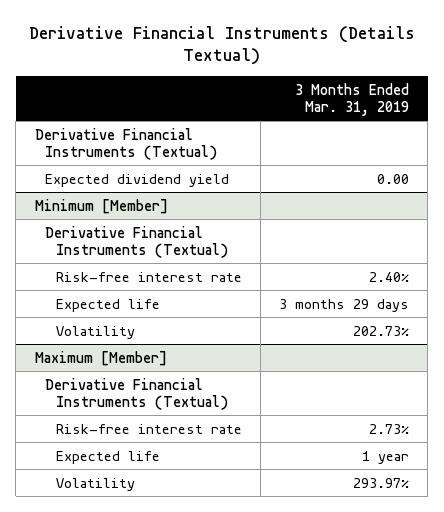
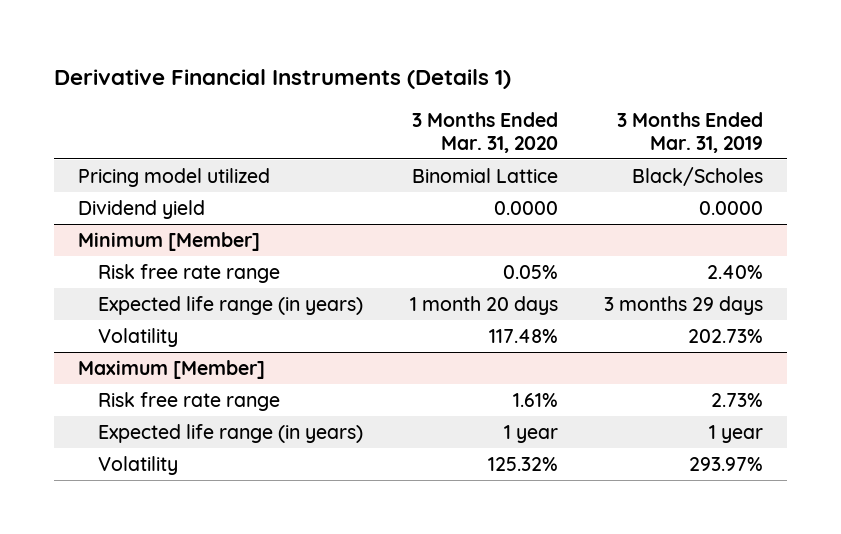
[28,25,415,66] Derivative Financial Instruments (Details Textual) -> [54,68,512,89] Derivative Financial Instruments (Details 1)
none -> [411,111,558,153] 3 Months Ended Mar. 31, 2020
[34,127,218,160] Derivative Financial Instruments (Textual) -> none
none -> [77,167,270,187] Pricing model utilized
[45,173,230,187] Expected dividend yield -> [77,199,205,219] Dividend yield
[377,173,410,184] 0.00 -> [699,200,764,215] 0.0000
[45,225,228,258] Derivative Financial Instruments (Textual) -> none
[55,271,242,282] Risk-free interest rate -> [97,263,280,283] Risk free rate range
[55,298,160,312] Expected life -> [97,295,363,315] Expected life range (in years)
[45,377,228,410] Derivative Financial Instruments (Textual) -> none
[55,423,242,434] Risk-free interest rate -> [97,391,280,411] Risk free rate range
[55,450,160,464] Expected life -> [97,423,363,443] Expected life range (in years)

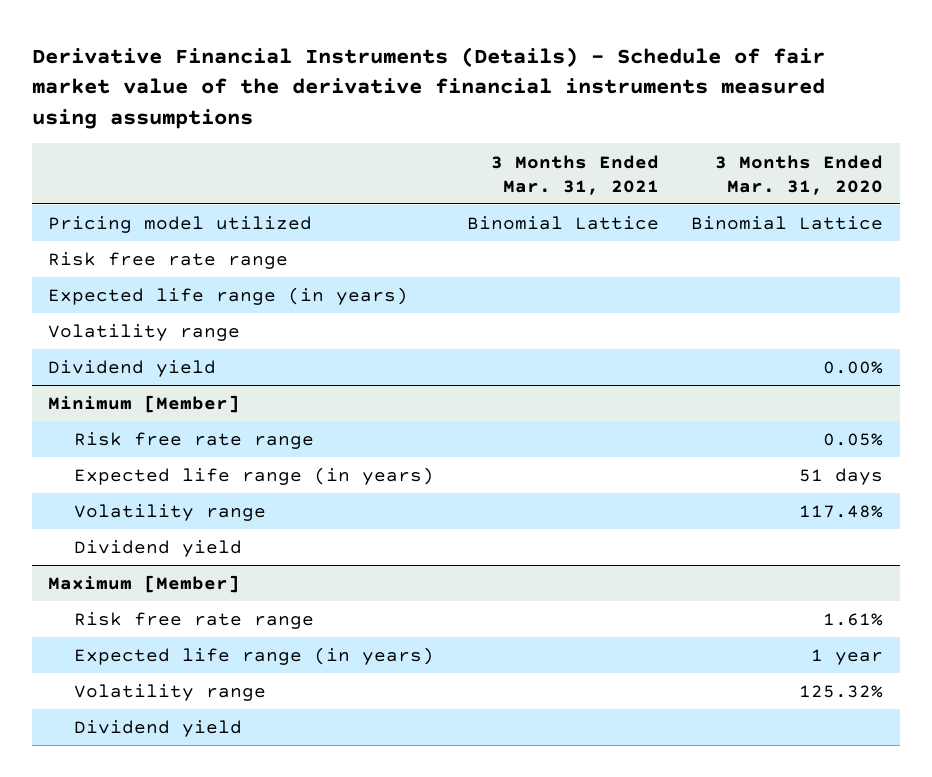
[54,68,512,89] Derivative Financial Instruments (Details 1) -> [32,46,826,129] Derivative Financial Instruments (Details) - Schedule of fair market value of the derivative financial instruments measured using assumptions
[617,111,764,153] 3 Months Ended Mar. 31, 2019 -> none
none -> [490,154,659,195] 3 Months Ended Mar. 31, 2021
none -> [48,252,289,270] Risk free rate range
none -> [48,287,409,306] Expected life range (in years)
none -> [48,324,241,342] Volatility range
[493,200,558,215] 0.0000 -> [823,361,884,375] 0.00%
[409,295,558,315] 1 month 20 days -> [799,468,884,486] 51 days
[97,327,178,347] Volatility -> [74,504,267,522] Volatility range
none -> [74,540,243,558] Dividend yield
[97,455,178,475] Volatility -> [74,684,267,702] Volatility range
none -> [74,720,243,738] Dividend yield

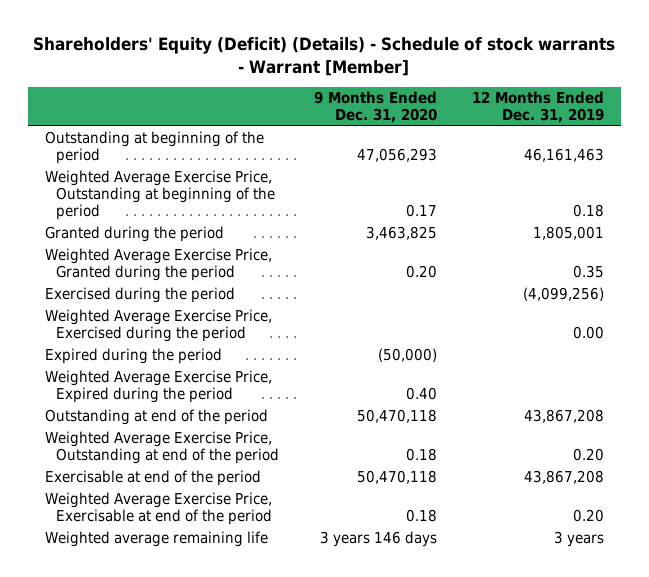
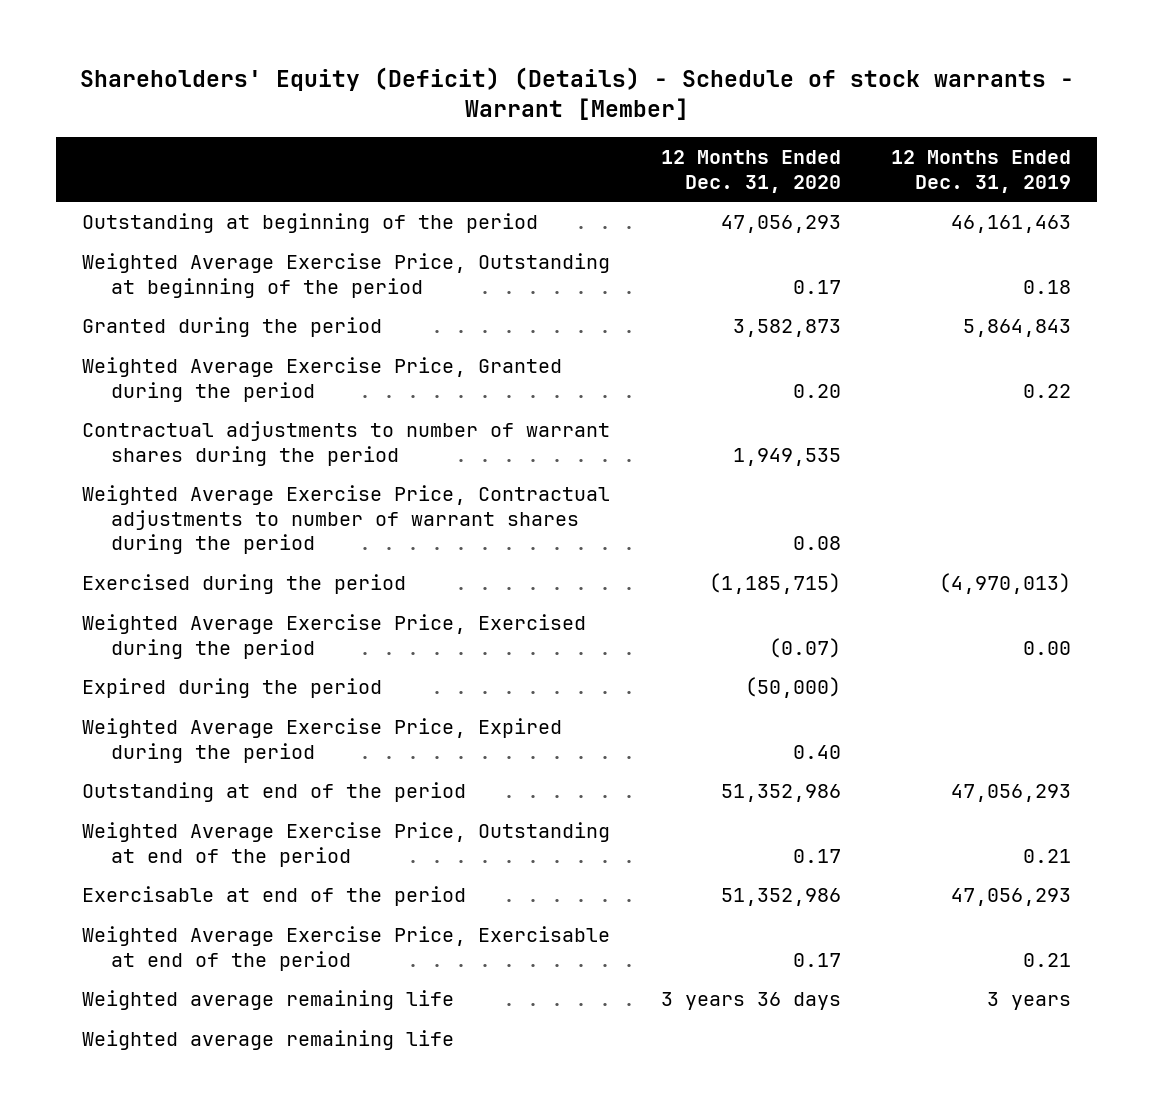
[313,90,437,123] 9 Months Ended Dec. 31, 2020 -> none
none -> [660,150,841,193] 12 Months Ended Dec. 31, 2020
[532,226,604,241] 1,805,001 -> [963,318,1072,337] 5,864,843
[572,265,604,279] 0.35 -> [1023,383,1072,398] 0.22
none -> [81,420,610,466] Contractual adjustments to number of warrant shares during the period
none -> [81,484,610,555] Weighted Average Exercise Price, Contractual adjustments to number of warrant shares during the period
[522,287,604,302] (4,099,256) -> [939,572,1072,594] (4,970,013)
[523,409,604,424] 43,867,208 -> [951,783,1072,802] 47,056,293
[572,448,604,462] 0.20 -> [1023,848,1072,863] 0.21
[523,470,604,485] 43,867,208 -> [951,887,1072,906] 47,056,293
[572,509,604,523] 0.20 -> [1023,952,1072,967] 0.21
none -> [81,1029,454,1050] Weighted average remaining life

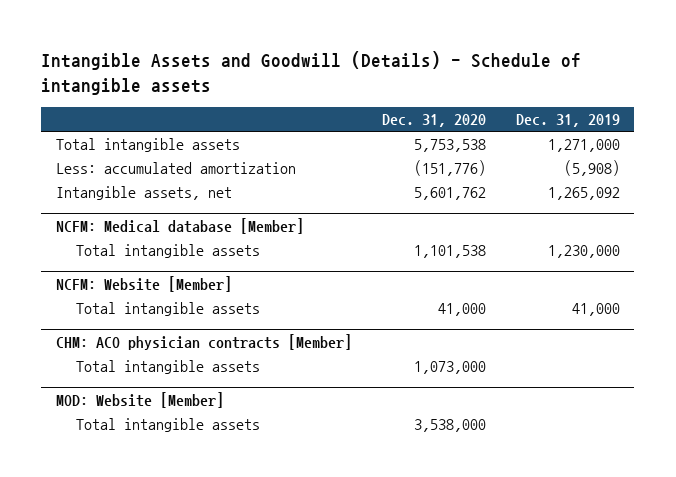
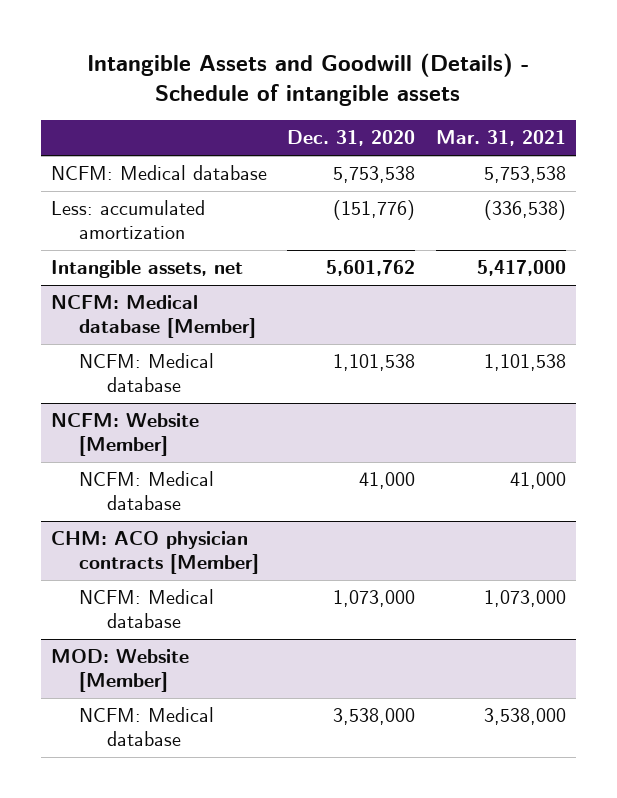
[515,114,620,128] Dec. 31, 2019 -> none
none -> [435,130,566,147] Mar. 31, 2021
[56,138,241,153] Total intangible assets -> [50,165,267,181] NCFM: Medical database
[76,244,261,259] Total intangible assets -> [78,353,214,393] NCFM: Medical database
[76,302,261,317] Total intangible assets -> [78,471,214,511] NCFM: Medical database
[76,360,261,375] Total intangible assets -> [78,589,214,629] NCFM: Medical database
[76,418,261,433] Total intangible assets -> [78,707,214,747] NCFM: Medical database

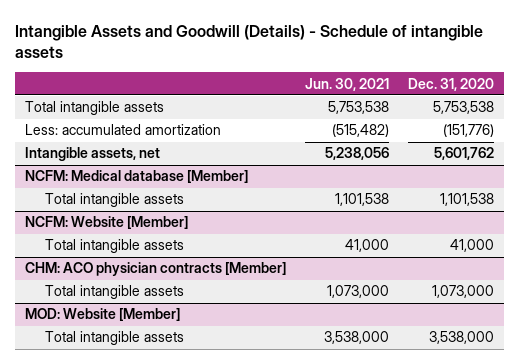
[435,130,566,147] Mar. 31, 2021 -> none
none -> [305,77,390,91] Jun. 30, 2021
[50,165,267,181] NCFM: Medical database -> [24,101,164,116] Total intangible assets
[78,353,214,393] NCFM: Medical database -> [45,193,185,208] Total intangible assets
[78,471,214,511] NCFM: Medical database -> [45,239,185,254] Total intangible assets
[78,589,214,629] NCFM: Medical database -> [45,285,185,300] Total intangible assets
[78,707,214,747] NCFM: Medical database -> [45,331,185,346] Total intangible assets

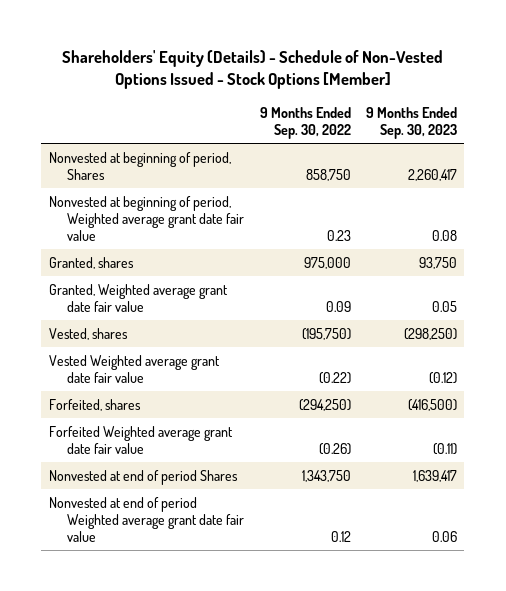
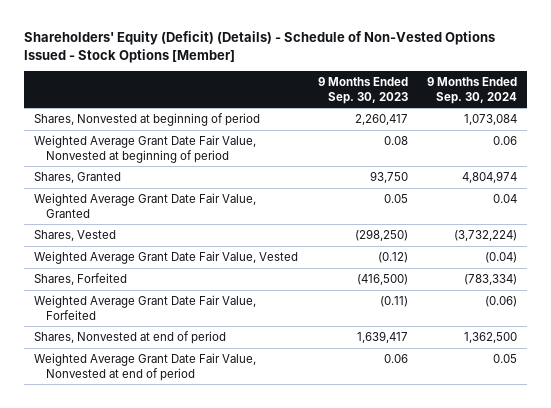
[61,50,443,90] Shareholders' Equity (Details) - Schedule of Non-Vested Options Issued - Stock Options [Member] -> [23,30,495,63] Shareholders' Equity (Deficit) (Details) - Schedule of Non-Vested Options Issued - Stock Options [Member]
[259,107,351,140] 9 Months Ended Sep. 30, 2022 -> none
none -> [427,76,518,104] 9 Months Ended Sep. 30, 2024
[48,151,231,180] Nonvested at beginning of period, Shares -> [33,112,260,126] Shares, Nonvested at beginning of period
[48,195,245,241] Nonvested at beginning of period, Weighted average grant date fair value -> [33,134,256,163] Weighted Average Grant Date Fair Value, Nonvested at beginning of period
[48,256,134,269] Granted, shares -> [33,171,121,183] Shares, Granted
[48,283,228,312] Granted, Weighted average grant date fair value -> [33,192,256,218] Weighted Average Grant Date Fair Value, Granted
[48,327,128,340] Vested, shares -> [33,229,116,241] Shares, Vested
[48,354,220,383] Vested Weighted average grant date fair value -> [33,250,298,264] Weighted Average Grant Date Fair Value, Vested
[48,398,141,411] Forfeited, shares -> [33,272,127,285] Shares, Forfeited
[48,425,233,454] Forfeited Weighted average grant date fair value -> [33,294,256,320] Weighted Average Grant Date Fair Value, Forfeited
[48,469,238,485] Nonvested at end of period Shares -> [33,330,226,344] Shares, Nonvested at end of period
[48,496,245,542] Nonvested at end of period Weighted average grant date fair value -> [33,352,256,381] Weighted Average Grant Date Fair Value, Nonvested at end of period

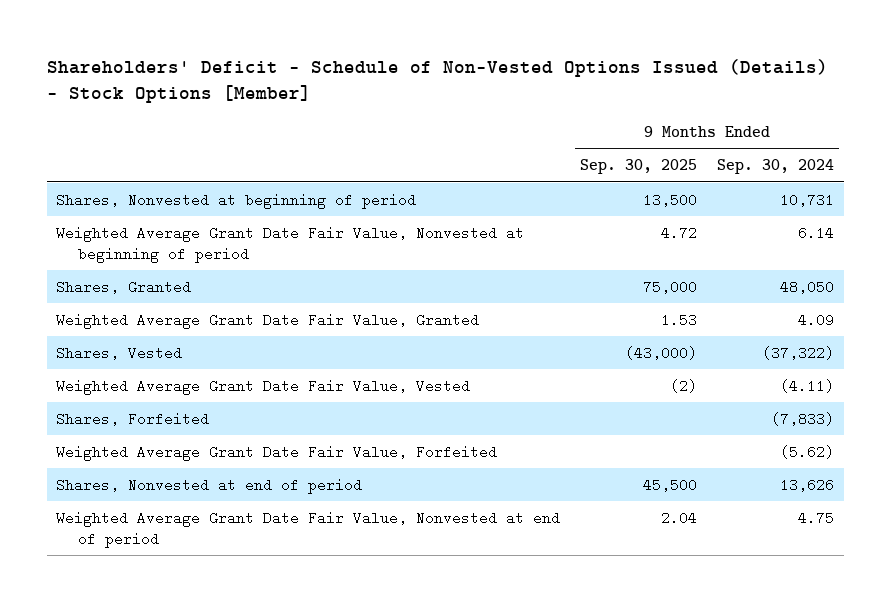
[23,30,495,63] Shareholders' Equity (Deficit) (Details) - Schedule of Non-Vested Options Issued - Stock Options [Member] -> [46,58,828,103] Shareholders' Deficit - Schedule of Non-Vested Options Issued (Details) - Stock Options [Member]
[317,76,408,104] 9 Months Ended Sep. 30, 2023 -> none
none -> [580,159,698,175] Sep. 30, 2025
[464,113,518,125] 1,073,084 -> [779,192,834,207] 10,731
[493,135,518,145] 0.06 -> [797,225,834,240] 6.14
[462,170,518,183] 4,804,974 -> [779,279,834,294] 48,050
[493,193,518,203] 0.04 -> [797,312,834,327] 4.09
[454,229,518,241] (3,732,224) -> [761,345,834,360] (37,322)
[485,251,518,263] (0.04) -> [779,378,834,393] (4.11)
[464,273,518,285] (783,334) -> [770,411,834,426] (7,833)
[485,295,518,307] (0.06) -> [779,444,834,459] (5.62)
[464,331,518,343] 1,362,500 -> [779,477,834,492] 13,626
[493,353,518,363] 0.05 -> [797,510,834,525] 4.75

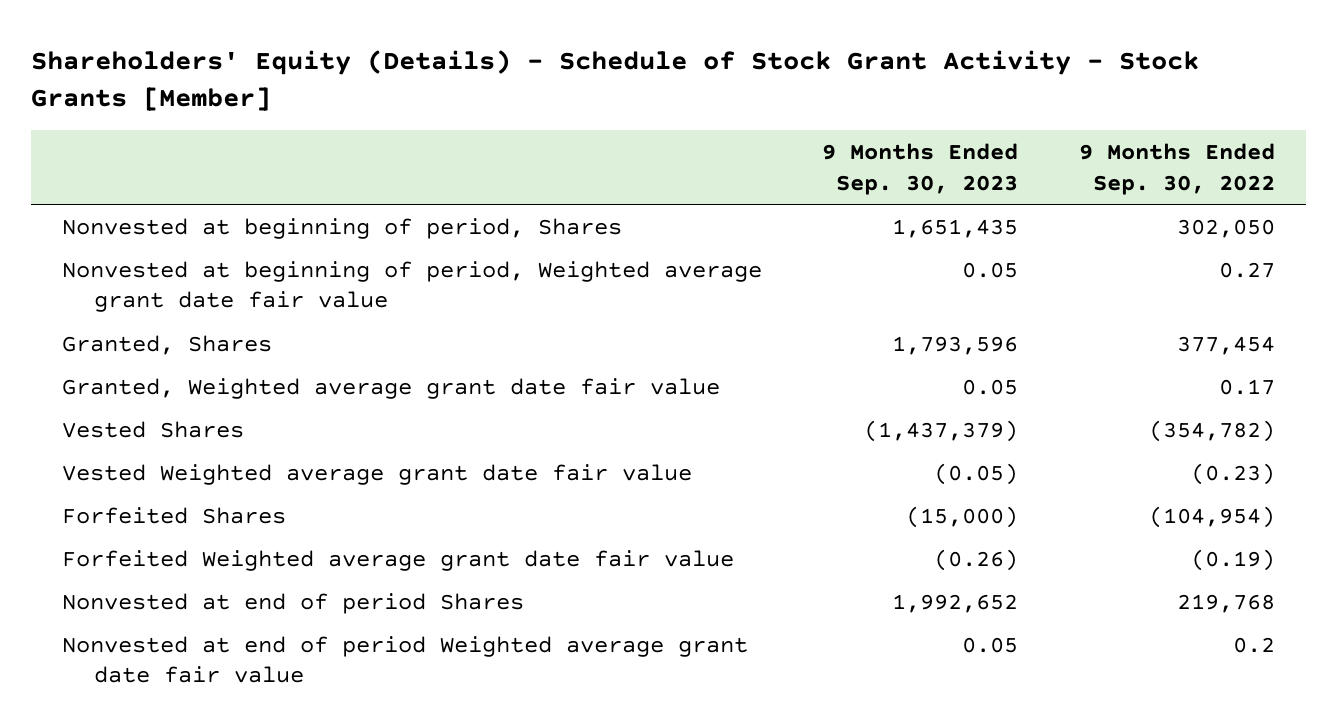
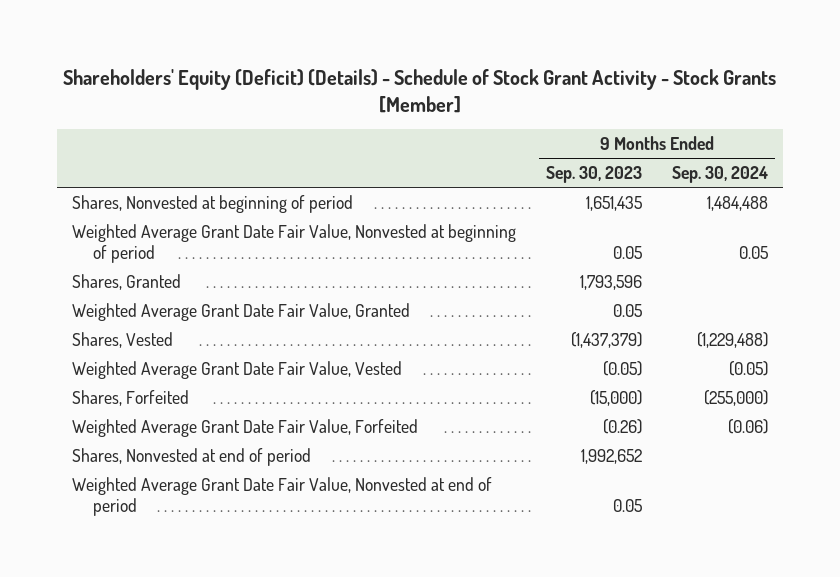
[31,49,1200,112] Shareholders' Equity (Details) - Schedule of Stock Grant Activity - Stock Grants [Member] -> [63,68,777,113] Shareholders' Equity (Deficit) (Details) - Schedule of Stock Grant Activity - Stock Grants [Member]
[1079,143,1276,195] 9 Months Ended Sep. 30, 2022 -> none
none -> [671,166,768,184] Sep. 30, 2024
[61,217,622,239] Nonvested at beginning of period, Shares -> [72,194,354,213] Shares, Nonvested at beginning of period
[61,260,762,313] Nonvested at beginning of period, Weighted average grant date fair value -> [72,223,517,263] Weighted Average Grant Date Fair Value, Nonvested at beginning of period
[61,334,272,355] Granted, Shares -> [72,273,182,290] Shares, Granted
[61,377,720,399] Granted, Weighted average grant date fair value -> [72,302,411,321] Weighted Average Grant Date Fair Value, Granted
[61,420,244,438] Vested Shares -> [72,331,174,348] Shares, Vested
[61,463,692,485] Vested Weighted average grant date fair value -> [72,360,403,379] Weighted Average Grant Date Fair Value, Vested
[61,506,286,524] Forfeited Shares -> [72,389,190,406] Shares, Forfeited
[61,549,734,571] Forfeited Weighted average grant date fair value -> [72,418,419,437] Weighted Average Grant Date Fair Value, Forfeited
[61,592,524,614] Nonvested at end of period Shares -> [72,447,312,466] Shares, Nonvested at end of period
[61,635,748,684] Nonvested at end of period Weighted average grant date fair value -> [72,476,493,516] Weighted Average Grant Date Fair Value, Nonvested at end of period

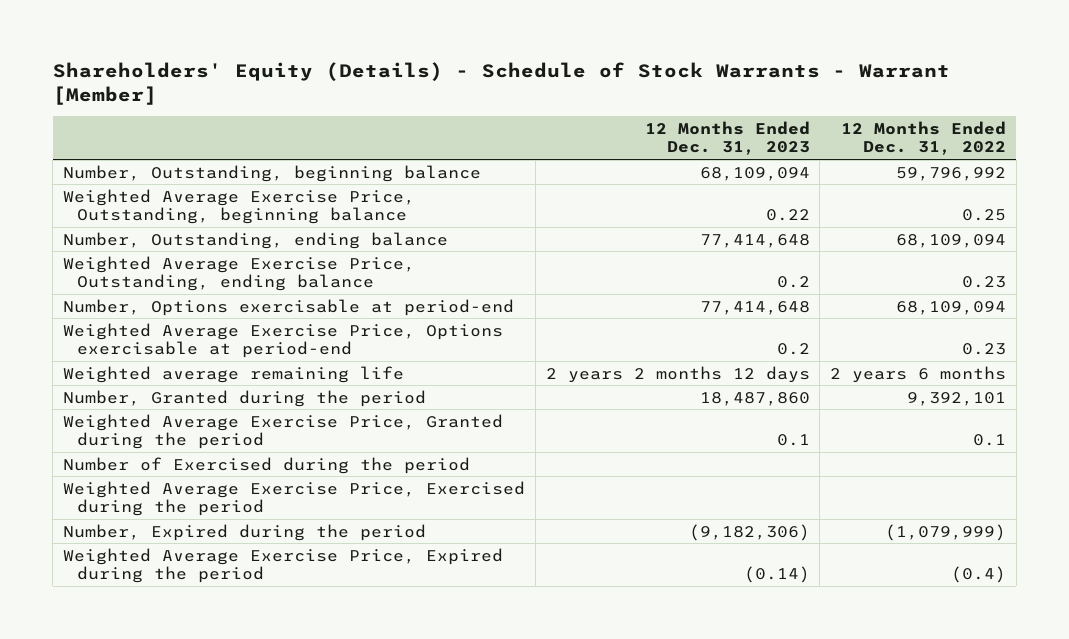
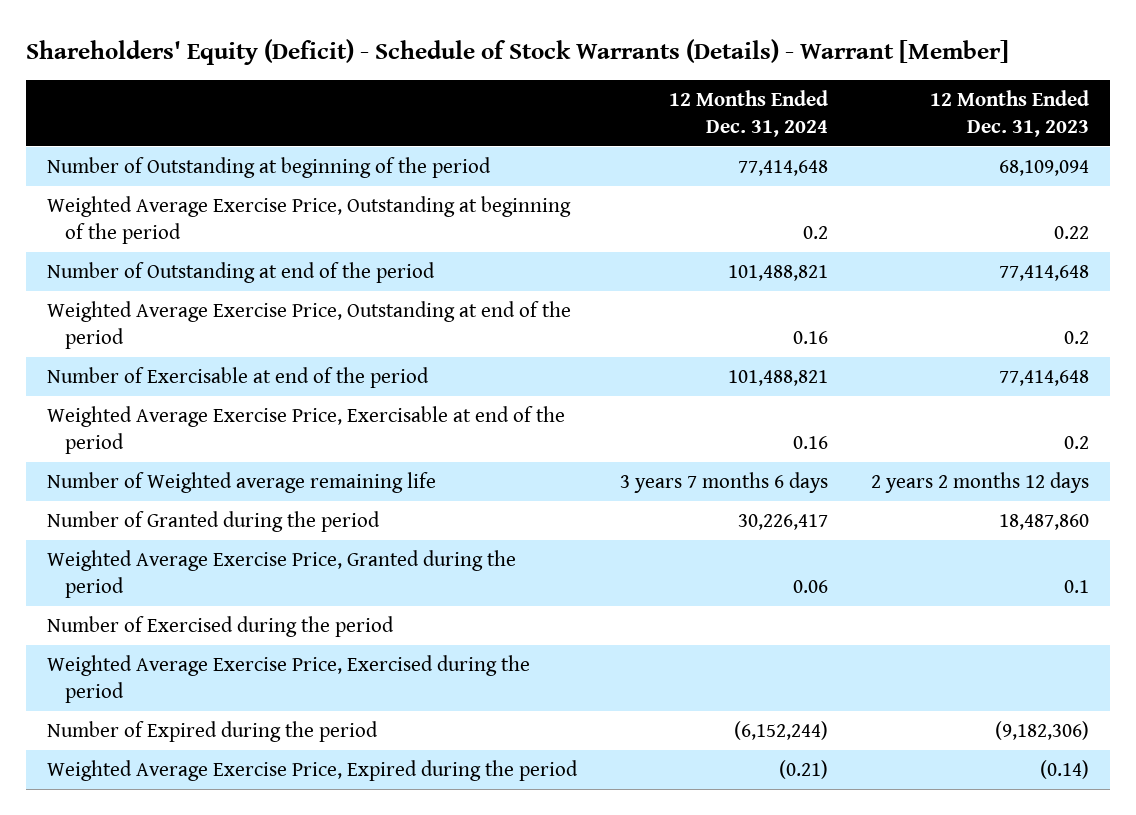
[52,61,950,105] Shareholders' Equity (Details) - Schedule of Stock Warrants - Warrant [Member] -> [26,38,1010,65] Shareholders' Equity (Deficit) - Schedule of Stock Warrants (Details) - Warrant [Member]
[841,120,1007,156] 12 Months Ended Dec. 31, 2022 -> none
none -> [668,89,828,137] 12 Months Ended Dec. 31, 2024
[63,164,482,182] Number, Outstanding, beginning balance -> [47,157,492,179] Number of Outstanding at beginning of the period
[63,188,416,224] Weighted Average Exercise Price, Outstanding, beginning balance -> [47,196,572,244] Weighted Average Exercise Price, Outstanding at beginning of the period
[63,231,449,249] Number, Outstanding, ending balance -> [47,262,436,284] Number of Outstanding at end of the period
[63,255,416,291] Weighted Average Exercise Price, Outstanding, ending balance -> [47,301,572,349] Weighted Average Exercise Price, Outstanding at end of the period
[63,298,515,316] Number, Options exercisable at period-end -> [47,367,430,389] Number of Exercisable at end of the period
[63,322,504,358] Weighted Average Exercise Price, Options exercisable at period-end -> [47,406,566,454] Weighted Average Exercise Price, Exercisable at end of the period
[63,365,405,383] Weighted average remaining life -> [47,472,437,494] Number of Weighted average remaining life
[63,389,427,407] Number, Granted during the period -> [47,511,381,533] Number of Granted during the period
[63,523,427,541] Number, Expired during the period -> [47,721,379,743] Number of Expired during the period

